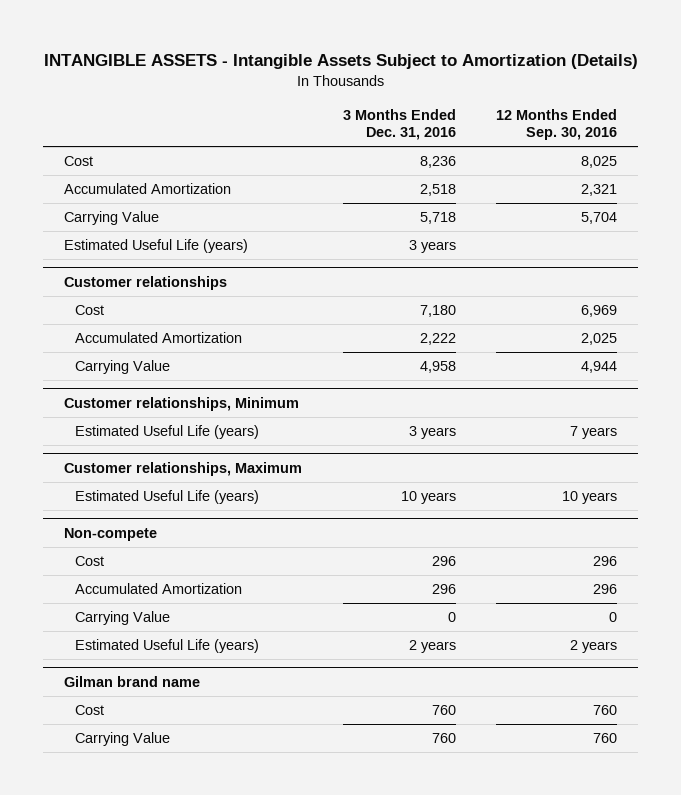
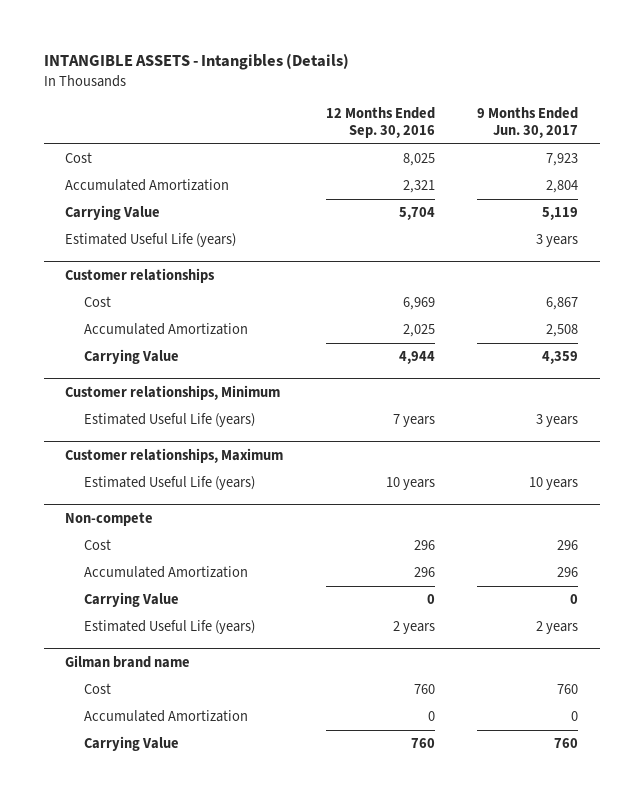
[43,54,638,70] INTANGIBLE ASSETS - Intangible Assets Subject to Amortization (Details) -> [43,53,349,71] INTANGIBLE ASSETS - Intangibles (Details)
[342,108,456,141] 3 Months Ended Dec. 31, 2016 -> none
none -> [477,107,579,139] 9 Months Ended Jun. 30, 2017
none -> [84,710,249,723] Accumulated Amortization

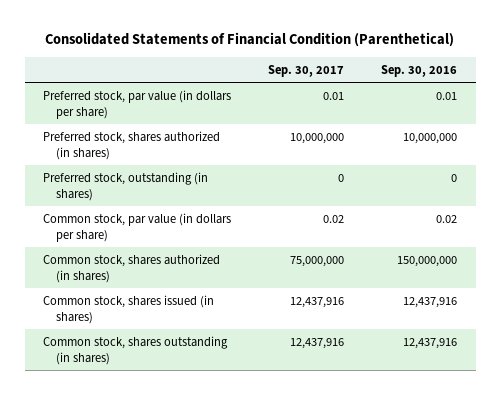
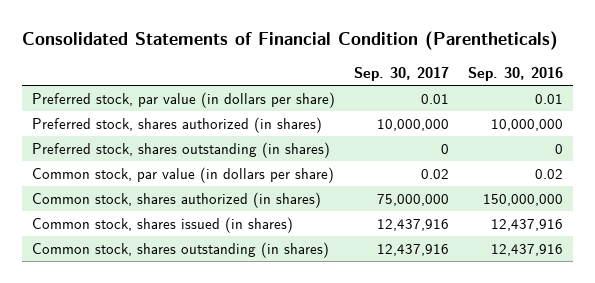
[45,32,455,48] Consolidated Statements of Financial Condition (Parenthetical) -> [21,31,558,51] Consolidated Statements of Financial Condition (Parentheticals)
[43,171,209,201] Preferred stock, outstanding (in shares) -> [31,141,330,158] Preferred stock, shares outstanding (in shares)

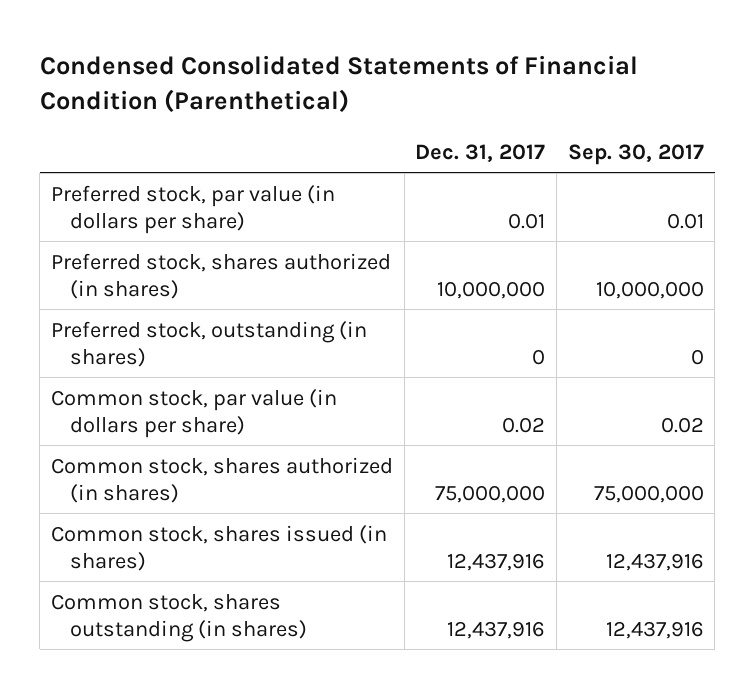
[21,31,558,51] Consolidated Statements of Financial Condition (Parentheticals) -> [39,55,638,113] Condensed Consolidated Statements of Financial Condition (Parenthetical)
[468,66,564,81] Sep. 30, 2016 -> none
none -> [415,143,546,162] Dec. 31, 2017
[31,141,330,158] Preferred stock, shares outstanding (in shares) -> [50,320,367,367] Preferred stock, outstanding (in shares)

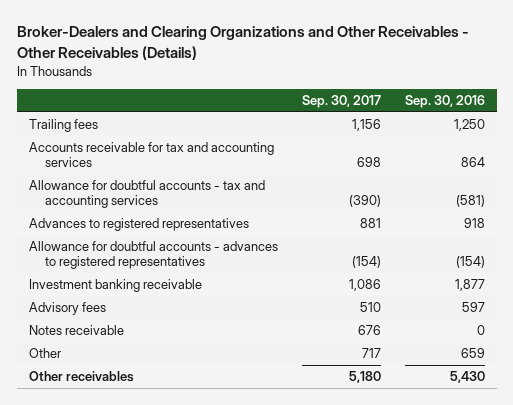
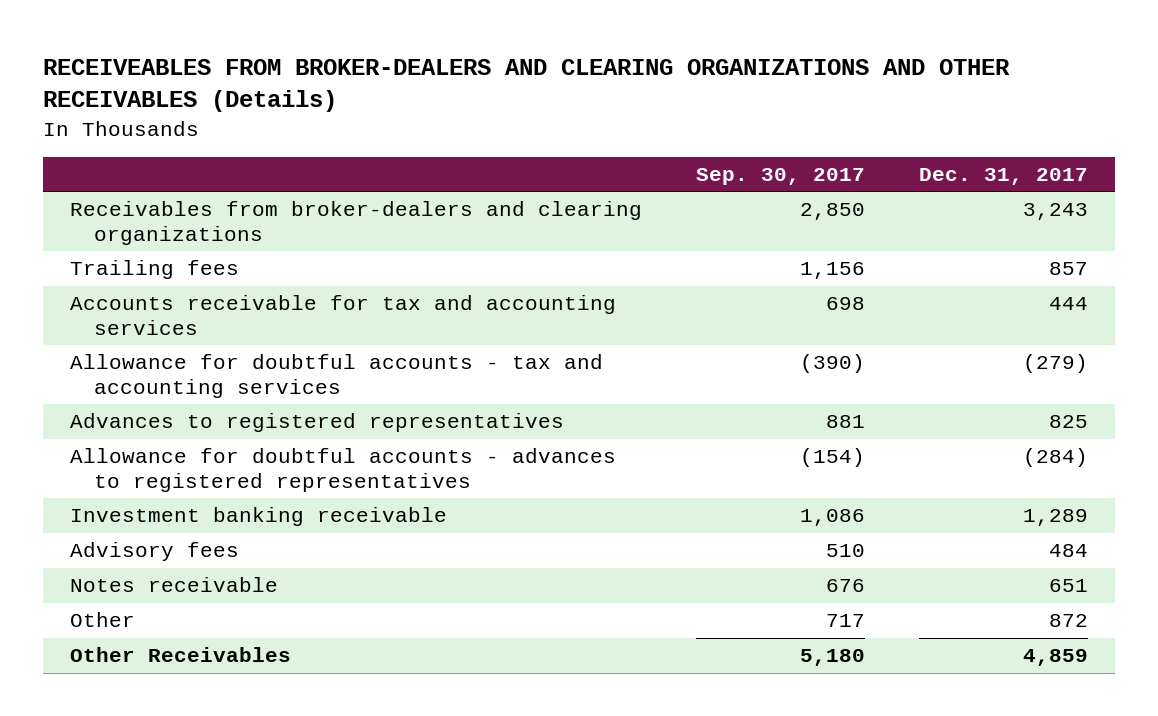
[16,26,469,60] Broker-Dealers and Clearing Organizations and Other Receivables - Other Receivables (Details) -> [42,58,1010,113] RECEIVEABLES FROM BROKER-DEALERS AND CLEARING ORGANIZATIONS AND OTHER RECEIVABLES (Details)
[404,95,485,109] Sep. 30, 2016 -> none
none -> [919,167,1089,185] Dec. 31, 2017
none -> [69,201,642,245] Receivables from broker-dealers and clearing organizations
[28,371,134,383] Other receivables -> [69,647,291,663] Other Receivables

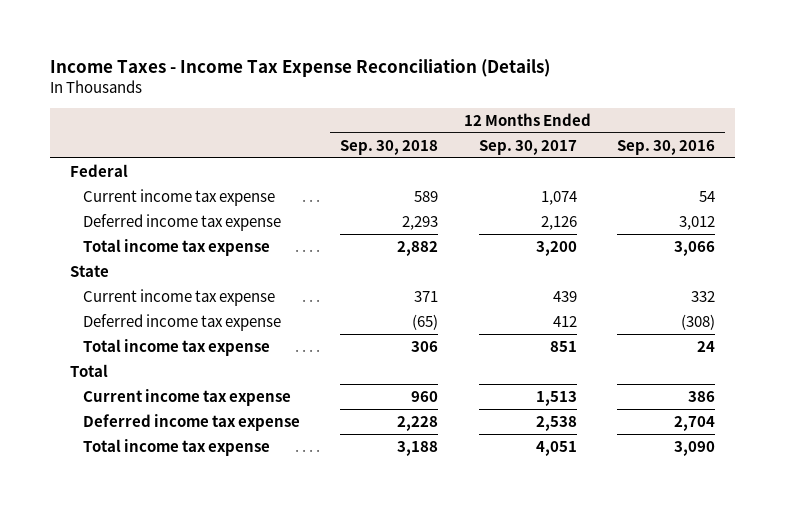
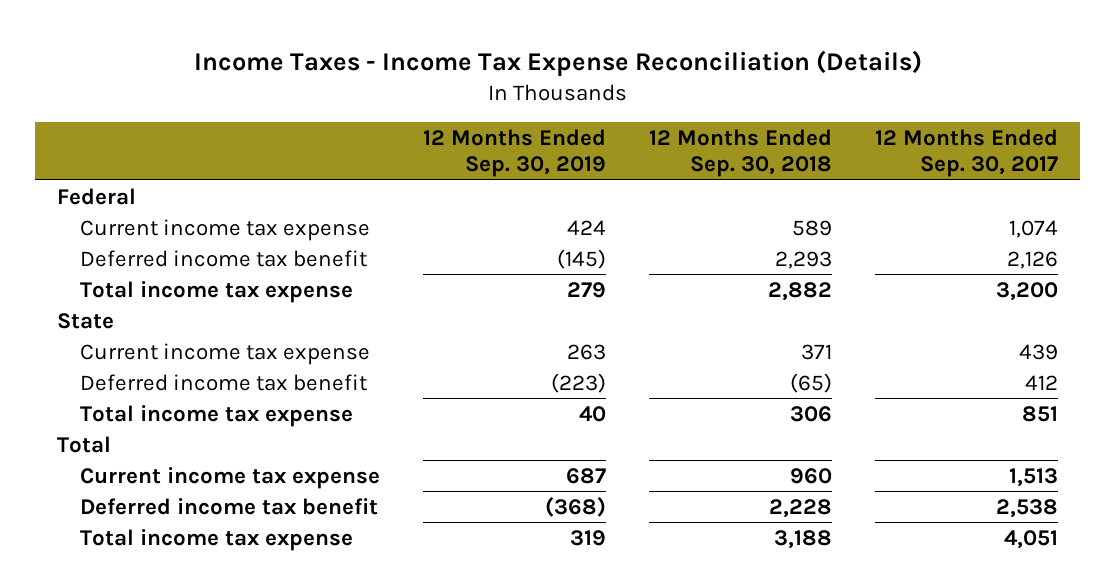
[616,139,715,155] Sep. 30, 2016 -> none
none -> [423,129,607,178] 12 Months Ended Sep. 30, 2019
[83,213,282,231] Deferred income tax expense -> [80,249,368,267] Deferred income tax benefit
[83,313,282,331] Deferred income tax expense -> [80,373,368,391] Deferred income tax benefit
[83,413,301,431] Deferred income tax expense -> [80,497,379,515] Deferred income tax benefit

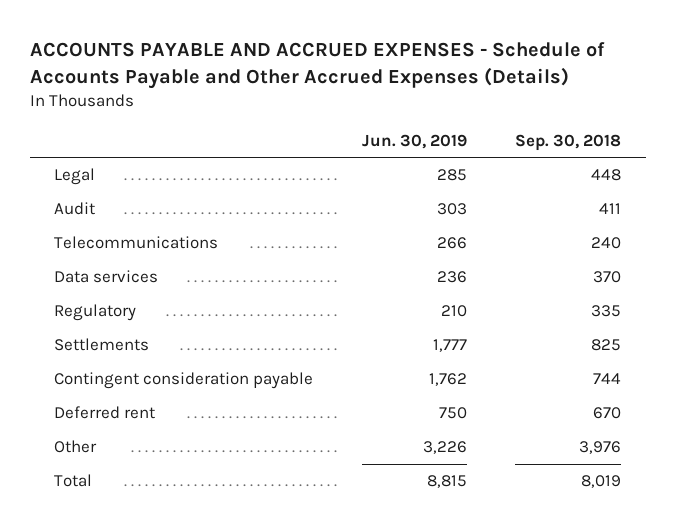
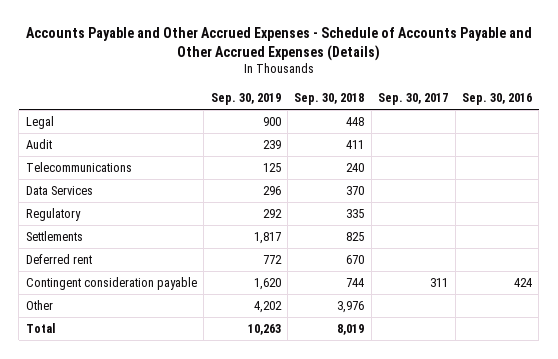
[29,42,605,90] ACCOUNTS PAYABLE AND ACCRUED EXPENSES - Schedule of Accounts Payable and Other Accrued Expenses (Details) -> [25,26,532,61] Accounts Payable and Other Accrued Expenses - Schedule of Accounts Payable and Other Accrued Expenses (Details)
[361,133,467,149] Jun. 30, 2019 -> none
none -> [210,92,281,105] Sep. 30, 2019
none -> [378,92,449,105] Sep. 30, 2017
none -> [461,92,532,105] Sep. 30, 2016
[53,270,158,284] Data services -> [25,186,93,196] Data Services
[53,372,313,390] Contingent consideration payable -> [25,277,197,291] Contingent consideration payable

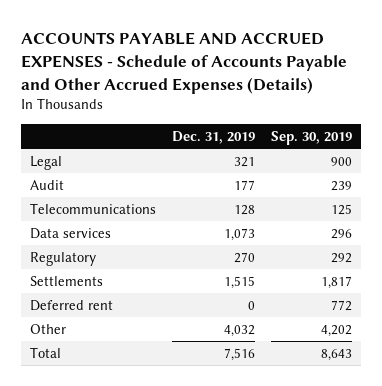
[25,26,532,61] Accounts Payable and Other Accrued Expenses - Schedule of Accounts Payable and Other Accrued Expenses (Details) -> [21,32,348,94] ACCOUNTS PAYABLE AND ACCRUED EXPENSES - Schedule of Accounts Payable and Other Accrued Expenses (Details)
[294,92,365,105] Sep. 30, 2018 -> none
[378,92,449,105] Sep. 30, 2017 -> none
[461,92,532,105] Sep. 30, 2016 -> none
none -> [171,130,255,144] Dec. 31, 2019
[25,186,93,196] Data Services -> [29,227,111,239] Data services
[25,277,197,291] Contingent consideration payable -> none
[247,324,281,336] 10,263 -> [321,348,353,361] 8,643

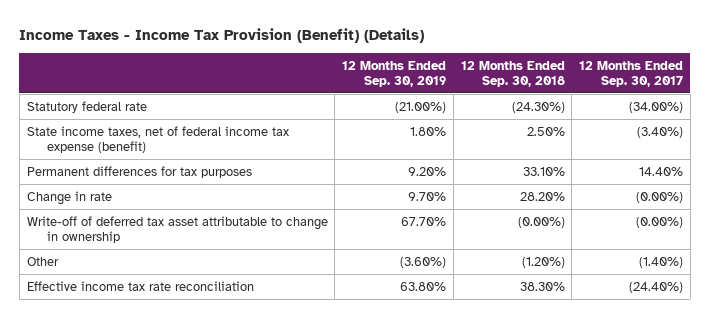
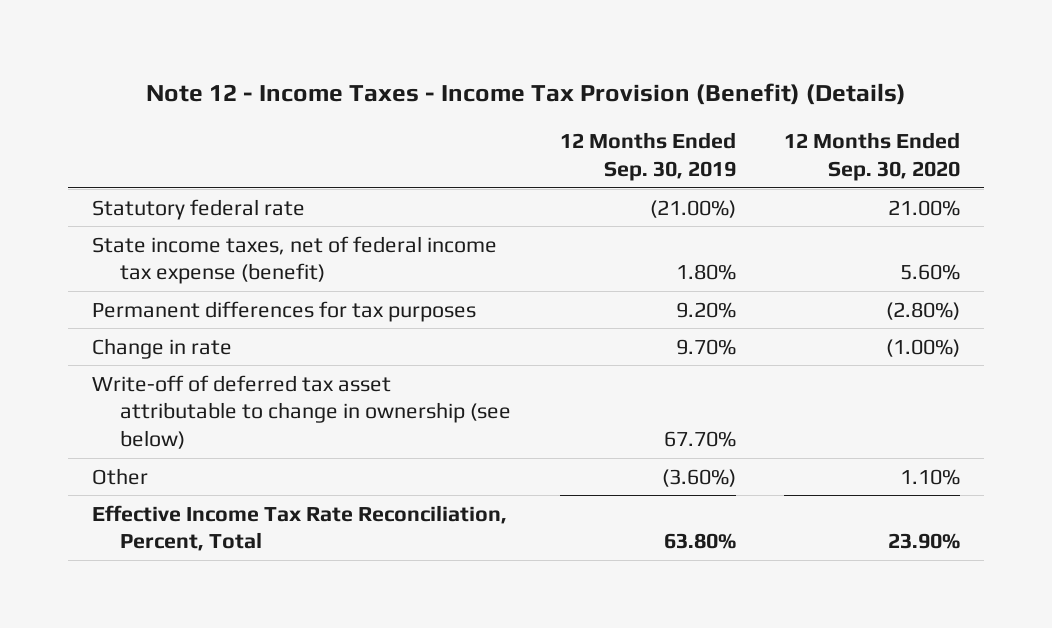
[19,27,425,43] Income Taxes - Income Tax Provision (Benefit) (Details) -> [145,83,906,106] Note 12 - Income Taxes - Income Tax Provision (Benefit) (Details)
[460,60,565,87] 12 Months Ended Sep. 30, 2018 -> none
[579,60,684,87] 12 Months Ended Sep. 30, 2017 -> none
none -> [783,132,960,181] 12 Months Ended Sep. 30, 2020
[26,215,328,244] Write-off of deferred tax asset attributable to change in ownership -> [91,374,512,450] Write-off of deferred tax asset attributable to change in ownership (see below)
[26,280,254,291] Effective income tax rate reconciliation -> [91,504,507,552] Effective Income Tax Rate Reconciliation, Percent, Total

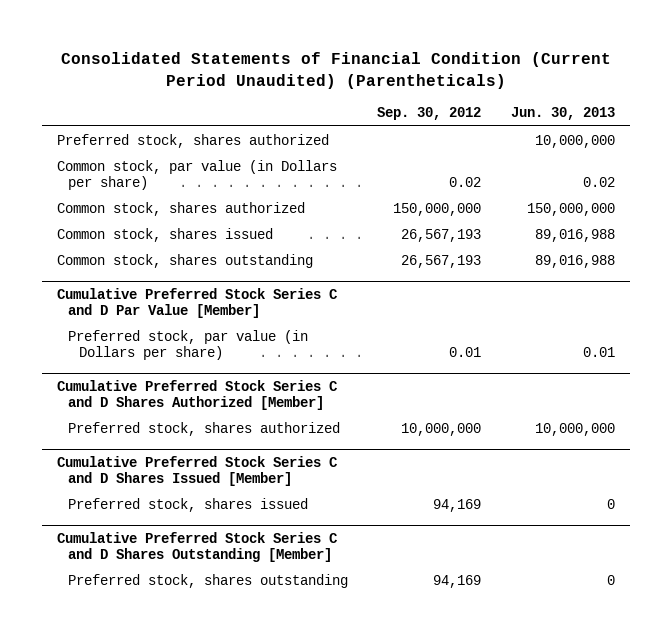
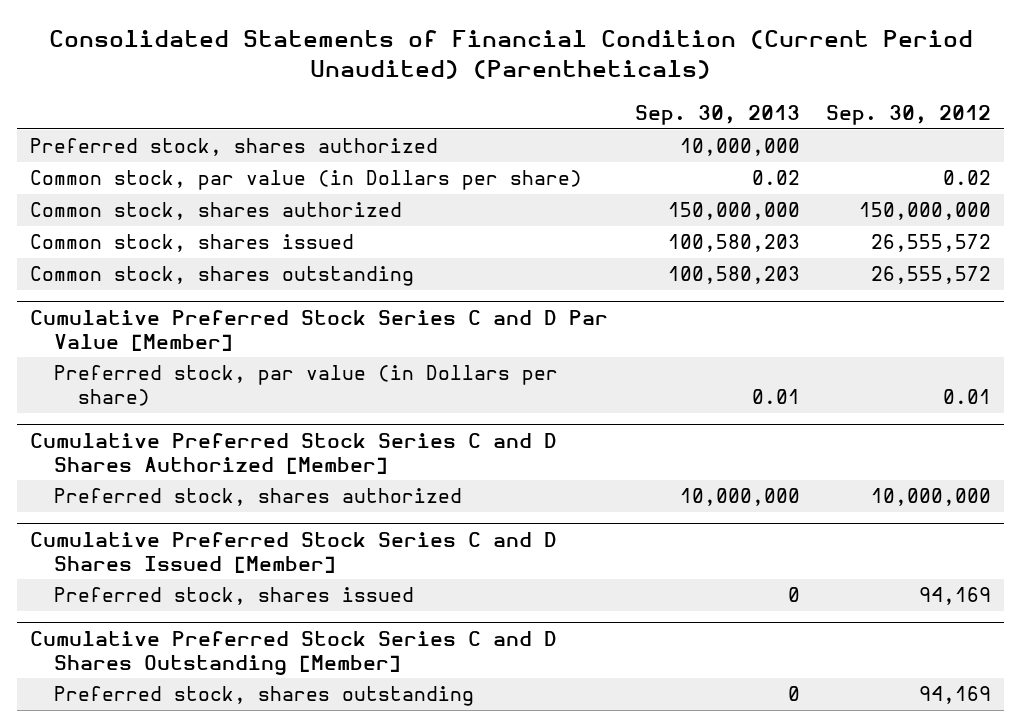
[510,107,615,121] Jun. 30, 2013 -> none
none -> [634,104,800,125] Sep. 30, 2013
[401,228,482,242] 26,567,193 -> [870,234,991,253] 26,555,572
[401,254,482,268] 26,567,193 -> [870,266,991,285] 26,555,572

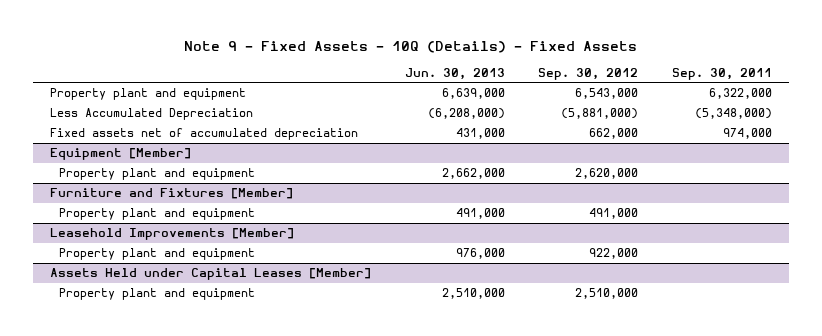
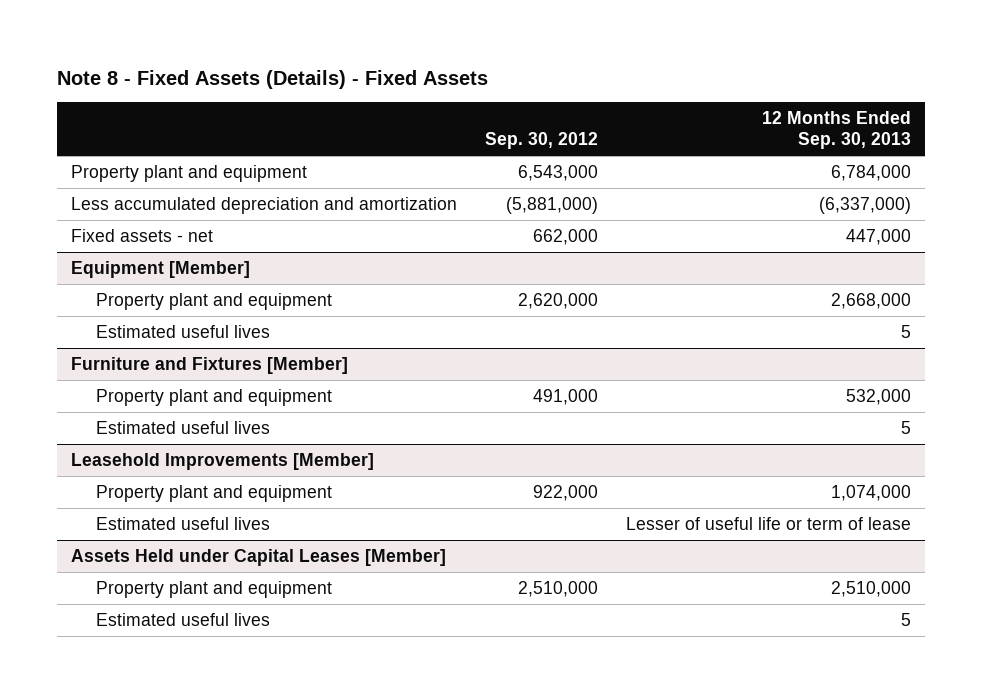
[184,41,638,54] Note 9 - Fixed Assets - 10Q (Details) - Fixed Assets -> [57,69,489,89] Note 8 - Fixed Assets (Details) - Fixed Assets
[404,67,505,80] Jun. 30, 2013 -> none
[671,67,772,80] Sep. 30, 2011 -> none
none -> [762,110,912,150] 12 Months Ended Sep. 30, 2013
[50,108,254,121] Less Accumulated Depreciation -> [71,196,458,214] Less accumulated depreciation and amortization
[50,128,359,141] Fixed assets net of accumulated depreciation -> [71,228,214,242] Fixed assets - net
none -> [96,324,271,338] Estimated useful lives
none -> [96,420,271,434] Estimated useful lives
none -> [96,516,271,530] Estimated useful lives
none -> [96,612,271,626] Estimated useful lives

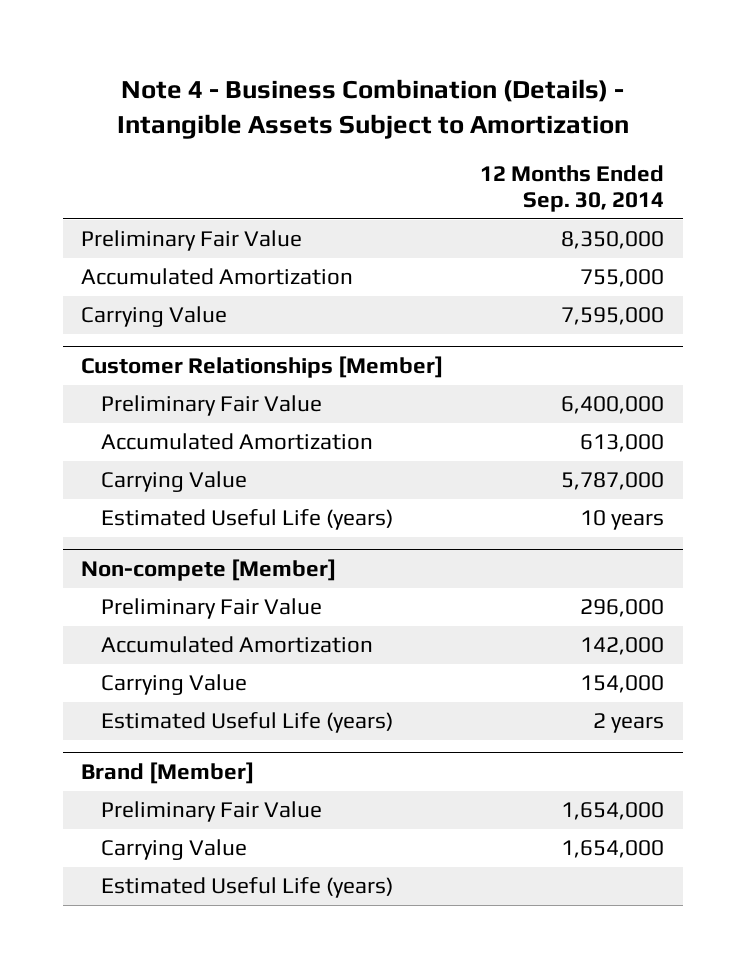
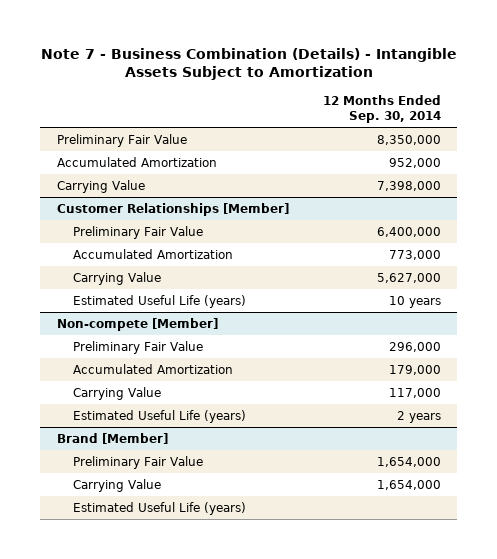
[116,78,629,139] Note 4 - Business Combination (Details) - Intangible Assets Subject to Amortization -> [40,47,457,81] Note 7 - Business Combination (Details) - Intangible Assets Subject to Amortization
[580,269,665,288] 755,000 -> [388,157,441,168] 952,000
[561,307,665,326] 7,595,000 -> [376,180,441,191] 7,398,000
[580,434,665,453] 613,000 -> [388,249,441,260] 773,000
[561,472,665,491] 5,787,000 -> [376,272,441,283] 5,627,000
[580,637,665,656] 142,000 -> [388,364,441,375] 179,000
[580,675,665,694] 154,000 -> [388,387,441,398] 117,000

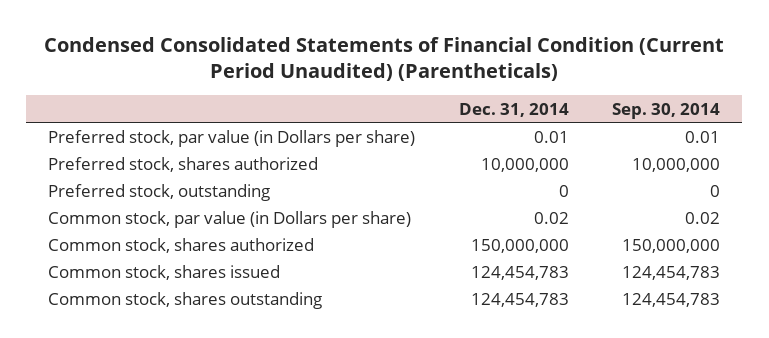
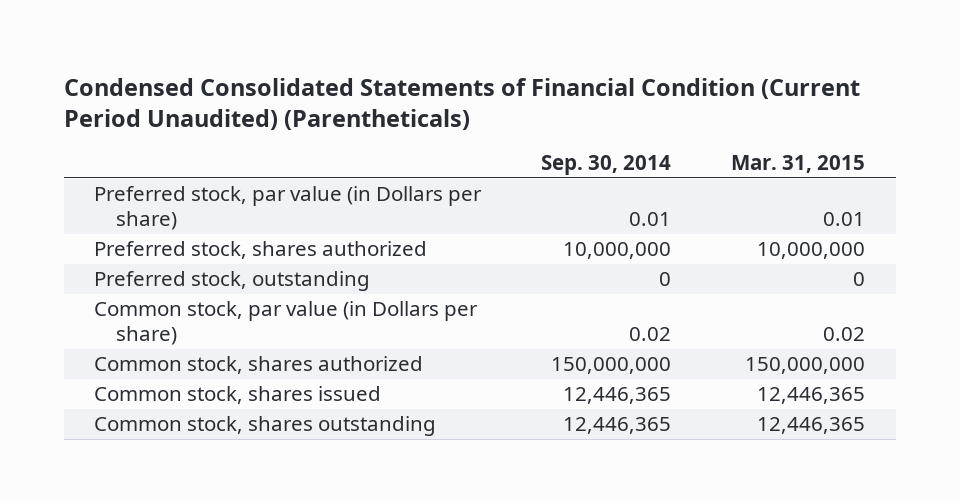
[458,102,569,117] Dec. 31, 2014 -> none
none -> [731,154,866,173] Mar. 31, 2015
[622,265,721,280] 124,454,783 -> [563,387,672,405] 12,446,365
[622,292,721,307] 124,454,783 -> [563,417,672,435] 12,446,365

